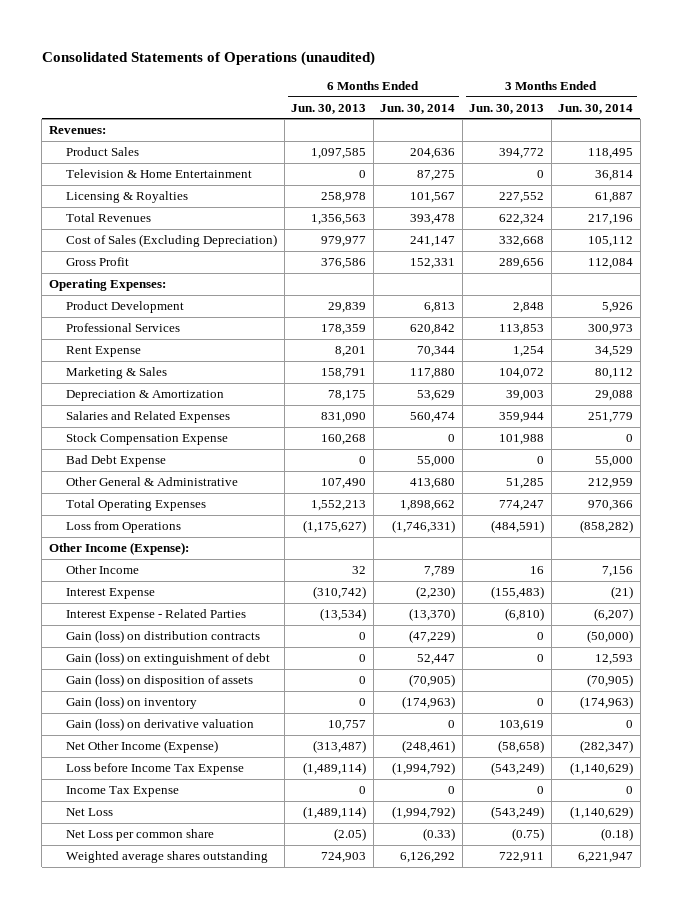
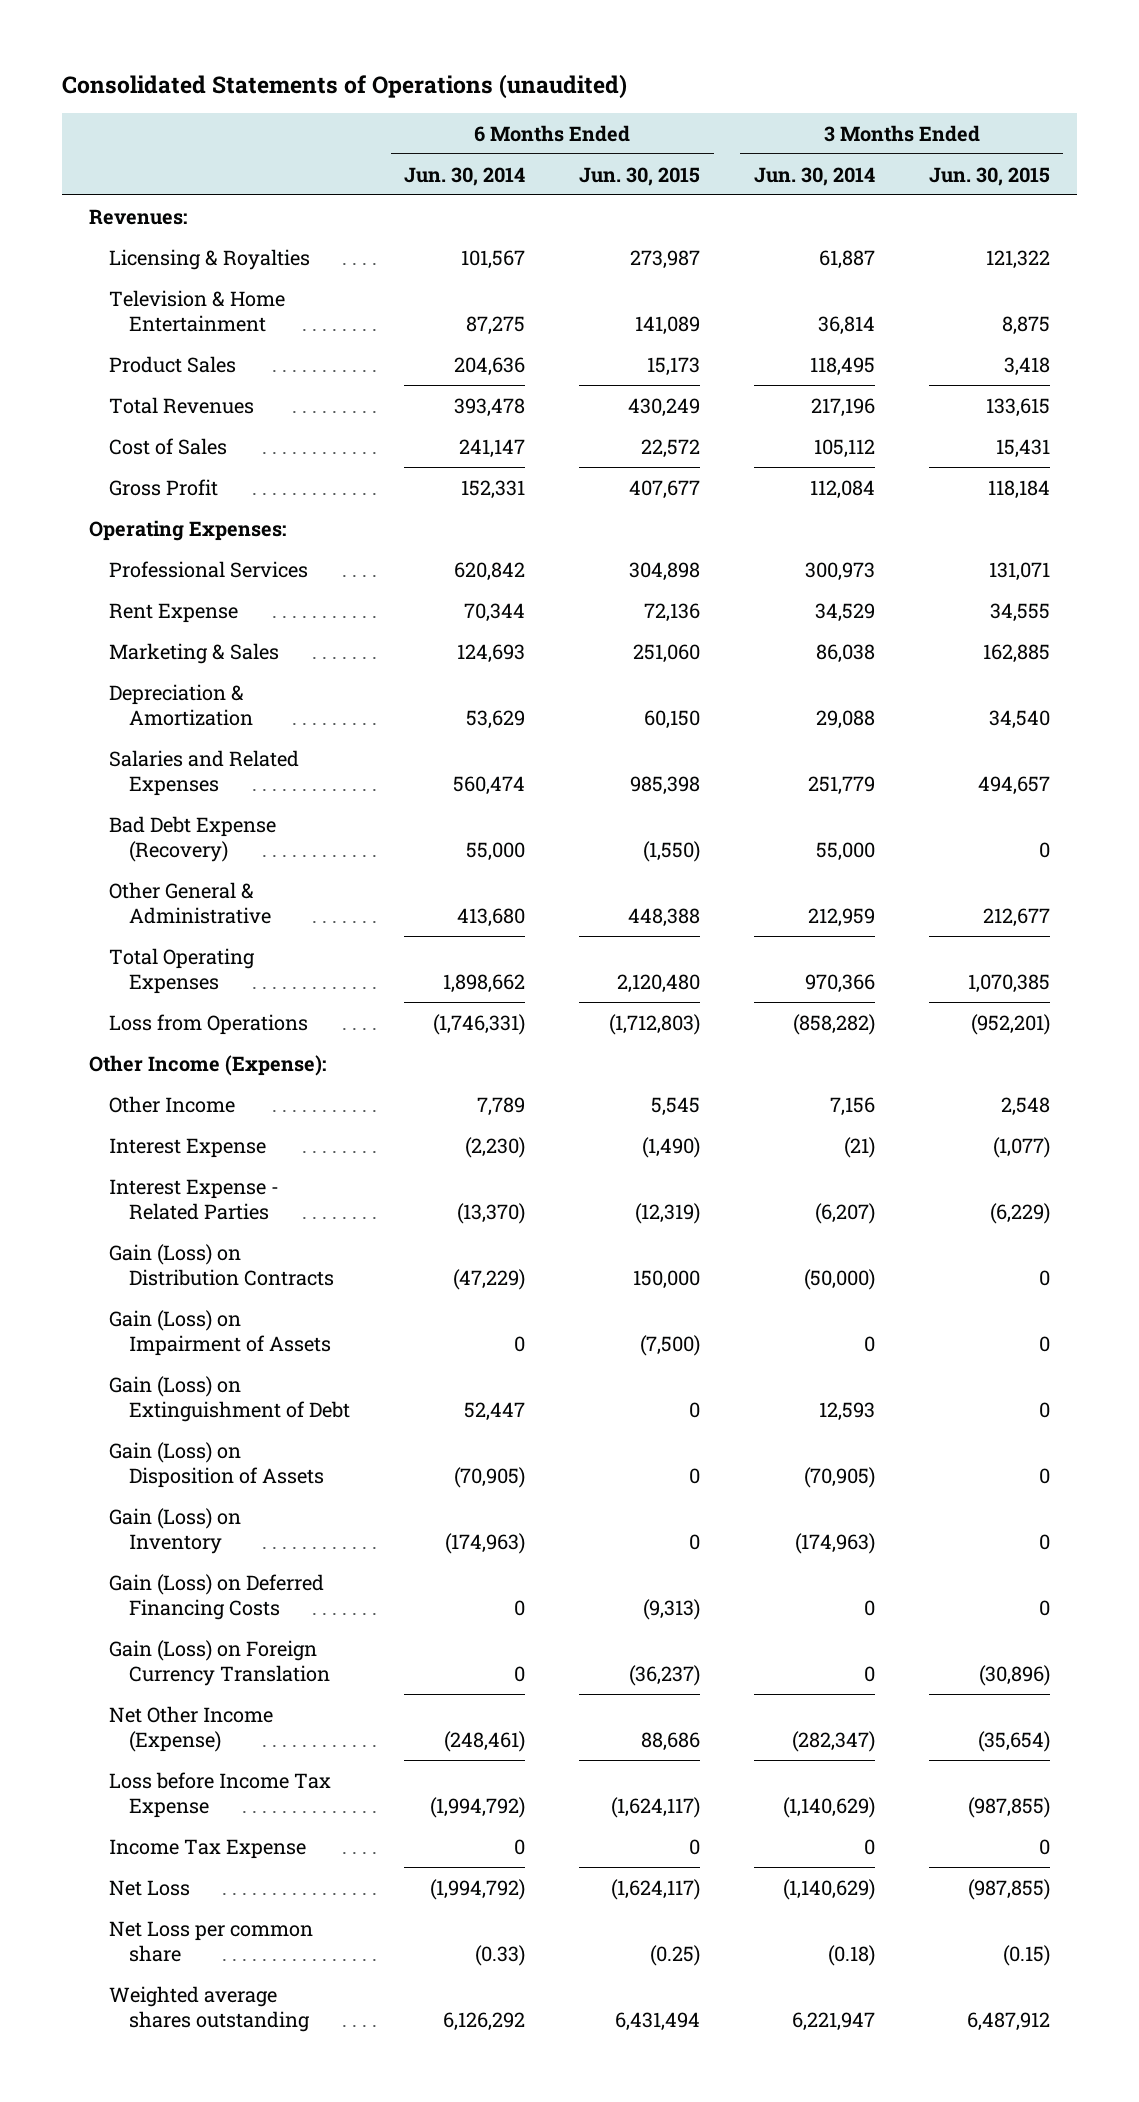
[291,103,367,114] Jun. 30, 2013 -> none
[469,103,545,114] Jun. 30, 2013 -> none
none -> [579,166,701,186] Jun. 30, 2015
none -> [928,166,1050,186] Jun. 30, 2015
[66,169,253,179] Television & Home Entertainment -> [109,289,286,333] Television & Home Entertainment
[66,147,140,157] Product Sales -> [109,355,237,373] Product Sales
[66,234,278,248] Cost of Sales (Excluding Depreciation) -> [109,437,228,455] Cost of Sales
[66,301,185,314] Product Development -> none
[410,368,456,380] 117,880 -> [457,643,526,663] 124,693
[595,368,634,380] 80,112 -> [815,643,875,663] 86,038
[66,433,229,446] Stock Compensation Expense -> none
[66,455,167,468] Bad Debt Expense -> [109,815,277,863] Bad Debt Expense (Recovery)
[66,718,255,732] Gain (loss) on derivative valuation -> none
[66,630,261,644] Gain (loss) on distribution contracts -> [109,1243,335,1287] Gain (Loss) on Distribution Contracts
none -> [109,1309,332,1357] Gain (Loss) on Impairment of Assets
[66,652,271,666] Gain (loss) on extinguishment of debt -> [109,1375,351,1423] Gain (Loss) on Extinguishment of Debt
[66,674,254,688] Gain (loss) on disposition of assets -> [109,1441,325,1489] Gain (Loss) on Disposition of Assets
[66,696,198,710] Gain (loss) on inventory -> [109,1507,242,1555] Gain (Loss) on Inventory
none -> [109,1573,325,1621] Gain (Loss) on Deferred Financing Costs
none -> [109,1639,331,1687] Gain (Loss) on Foreign Currency Translation

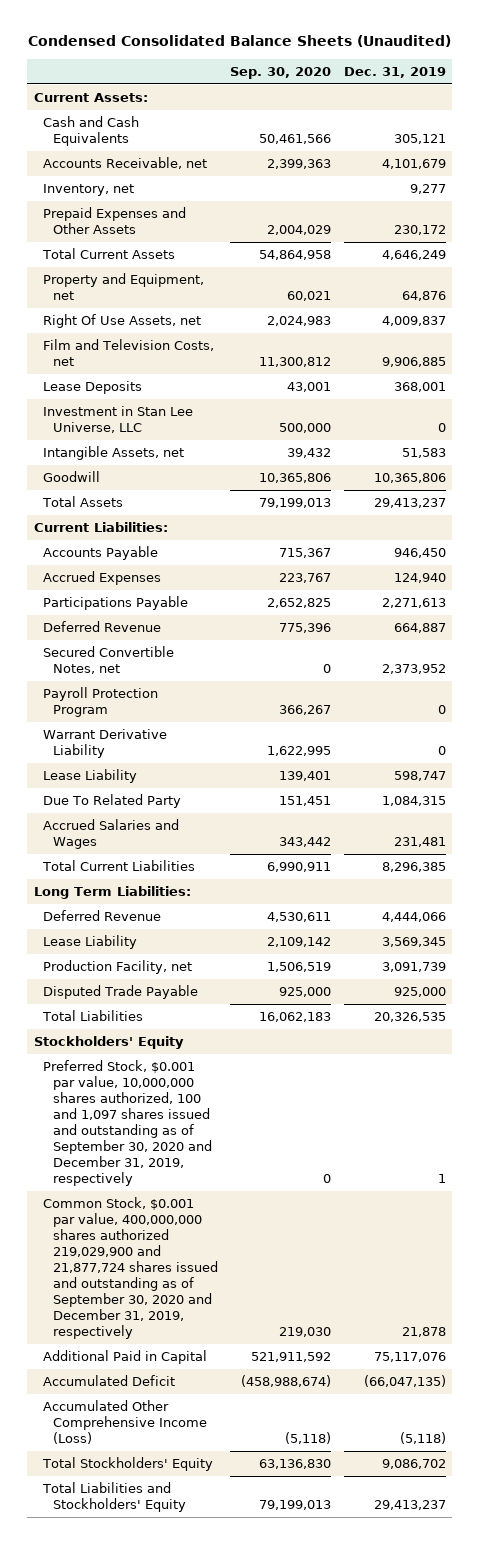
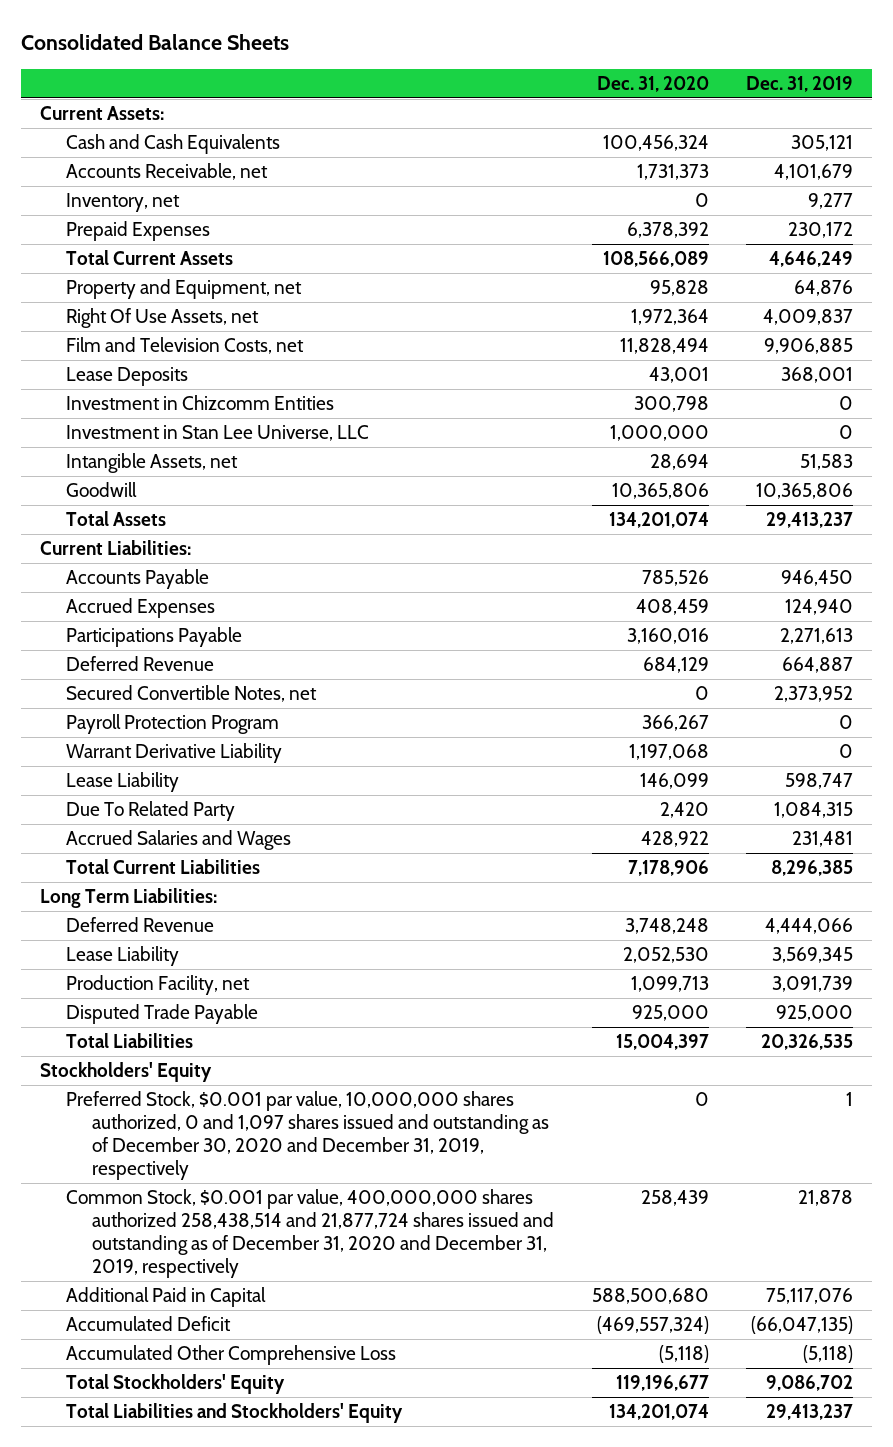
[27,35,451,48] Condensed Consolidated Balance Sheets (Unaudited) -> [20,33,289,50] Consolidated Balance Sheets
[230,66,332,79] Sep. 30, 2020 -> none
none -> [596,75,709,92] Dec. 31, 2020
[43,207,187,235] Prepaid Expenses and Other Assets -> [65,221,210,242] Prepaid Expenses
none -> [65,395,334,411] Investment in Chizcomm Entities
[43,1060,212,1186] Preferred Stock, $0.001 par value, 10,000,000 shares authorized, 100 and 1,097 shares issued and outstanding as of September 30, 2020 and December 31, 2019, respectively -> [65,1091,549,1181] Preferred Stock, $0.001 par value, 10,000,000 shares authorized, 0 and 1,097 shares issued and outstanding as of December 30, 2020 and December 31, 2019, respectively
[43,1197,218,1339] Common Stock, $0.001 par value, 400,000,000 shares authorized 219,029,900 and 21,877,724 shares issued and outstanding as of September 30, 2020 and December 31, 2019, respectively -> [65,1189,554,1279] Common Stock, $0.001 par value, 400,000,000 shares authorized 258,438,514 and 21,877,724 shares issued and outstanding as of December 31, 2020 and December 31, 2019, respectively
[43,1400,207,1445] Accumulated Other Comprehensive Income (Loss) -> [65,1345,396,1366] Accumulated Other Comprehensive Loss

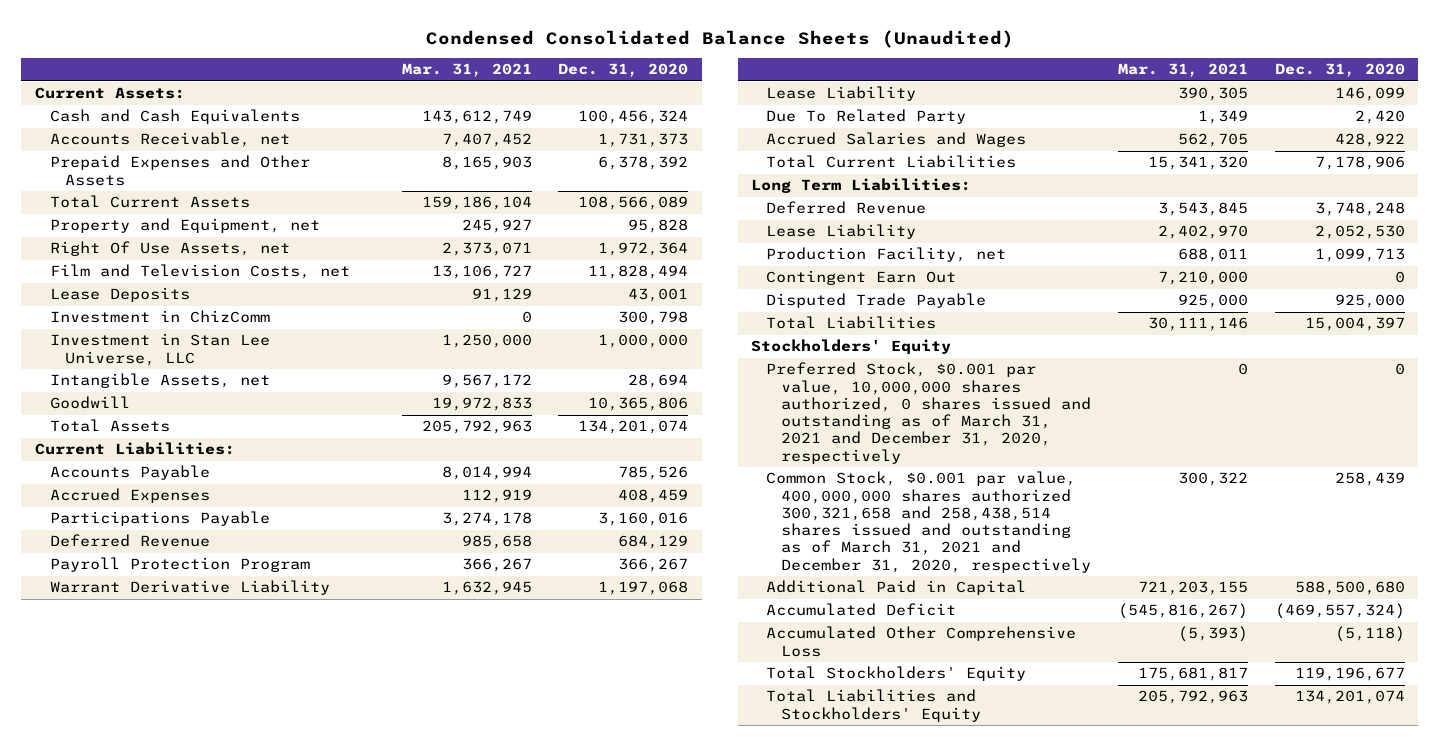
[20,33,289,50] Consolidated Balance Sheets -> [425,29,1014,48] Condensed Consolidated Balance Sheets (Unaudited)
[746,75,854,92] Dec. 31, 2019 -> none
none -> [401,63,532,78] Mar. 31, 2021
[65,193,180,213] Inventory, net -> none
[65,221,210,242] Prepaid Expenses -> [49,155,310,186] Prepaid Expenses and Other Assets
[65,395,334,411] Investment in Chizcomm Entities -> [49,310,270,324] Investment in ChizComm
[65,685,317,703] Secured Convertible Notes, net -> none
none -> [766,270,957,286] Contingent Earn Out
[65,1091,549,1181] Preferred Stock, $0.001 par value, 10,000,000 shares authorized, 0 and 1,097 shares issued and outstanding as of December 30, 2020 and December 31, 2019, respectively -> [766,362,1092,464] Preferred Stock, $0.001 par value, 10,000,000 shares authorized, 0 shares issued and outstanding as of March 31, 2021 and December 31, 2020, respectively
[65,1189,554,1279] Common Stock, $0.001 par value, 400,000,000 shares authorized 258,438,514 and 21,877,724 shares issued and outstanding as of December 31, 2020 and December 31, 2019, respectively -> [766,471,1092,573] Common Stock, $0.001 par value, 400,000,000 shares authorized 300,321,658 and 258,438,514 shares issued and outstanding as of March 31, 2021 and December 31, 2020, respectively

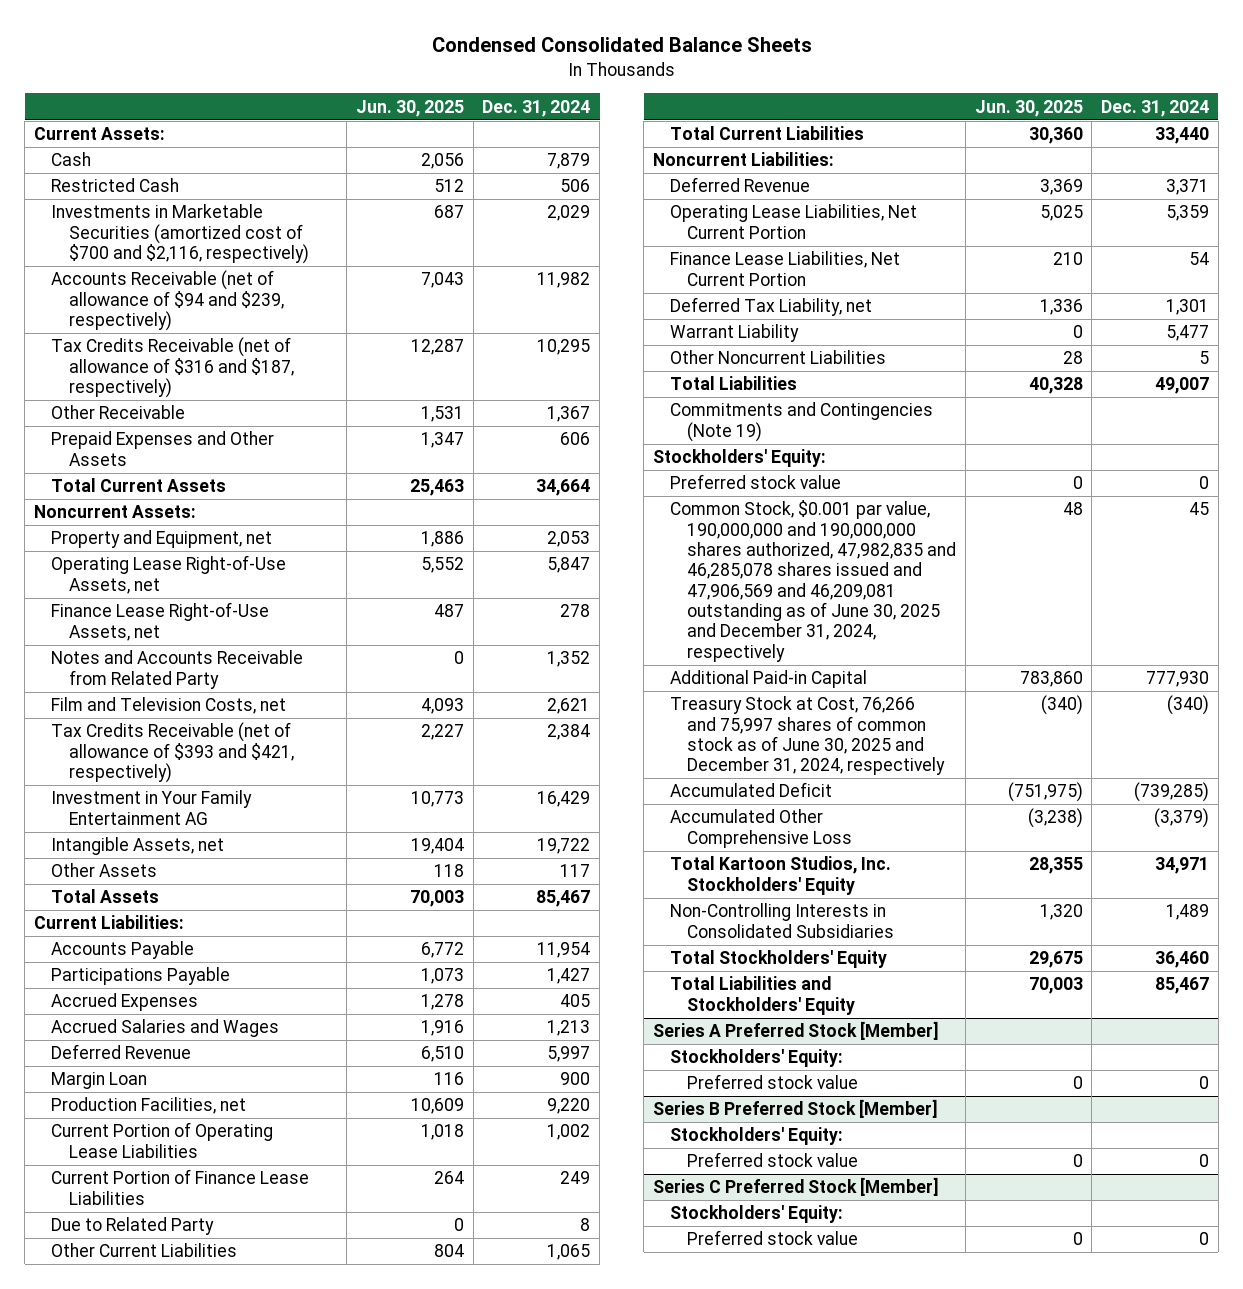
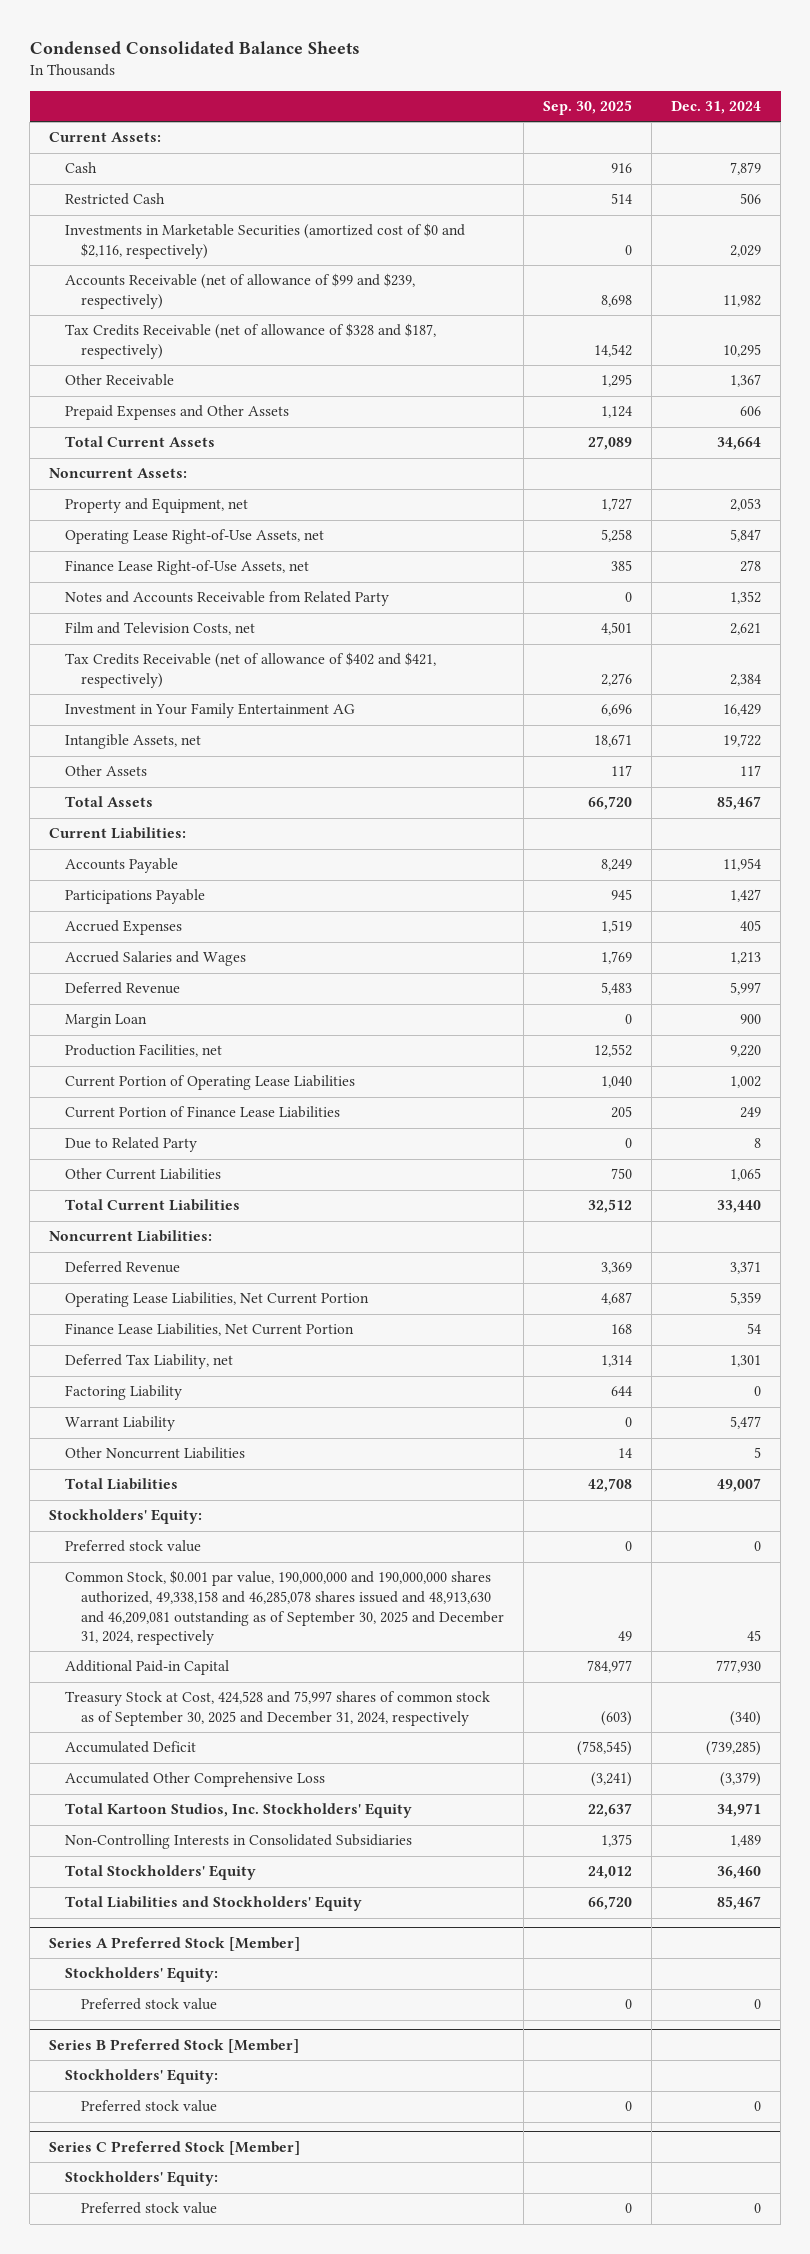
[355,99,464,117] Jun. 30, 2025 -> none
none -> [543,99,633,115] Sep. 30, 2025
[51,204,309,265] Investments in Marketable Securities (amortized cost of $700 and $2,116, respectively) -> [65,223,466,259] Investments in Marketable Securities (amortized cost of $0 and $2,116, respectively)
[51,270,284,332] Accounts Receivable (net of allowance of $94 and $239, respectively) -> [65,273,416,309] Accounts Receivable (net of allowance of $99 and $239, respectively)
[51,337,294,399] Tax Credits Receivable (net of allowance of $316 and $187, respectively) -> [65,323,437,359] Tax Credits Receivable (net of allowance of $328 and $187, respectively)
[51,722,294,784] Tax Credits Receivable (net of allowance of $393 and $421, respectively) -> [65,652,437,688] Tax Credits Receivable (net of allowance of $402 and $421, respectively)
none -> [65,1385,183,1401] Factoring Liability
[670,402,934,442] Commitments and Contingencies (Note 19) -> none
[670,500,957,662] Common Stock, $0.001 par value, 190,000,000 and 190,000,000 shares authorized, 47,982,835 and 46,285,078 shares issued and 47,906,569 and 46,209,081 outstanding as of June 30, 2025 and December 31, 2024, respectively -> [65,1570,505,1646] Common Stock, $0.001 par value, 190,000,000 and 190,000,000 shares authorized, 49,338,158 and 46,285,078 shares issued and 48,913,630 and 46,209,081 outstanding as of September 30, 2025 and December 31, 2024, respectively
[670,696,946,776] Treasury Stock at Cost, 76,266 and 75,997 shares of common stock as of June 30, 2025 and December 31, 2024, respectively -> [65,1691,491,1726] Treasury Stock at Cost, 424,528 and 75,997 shares of common stock as of September 30, 2025 and December 31, 2024, respectively

